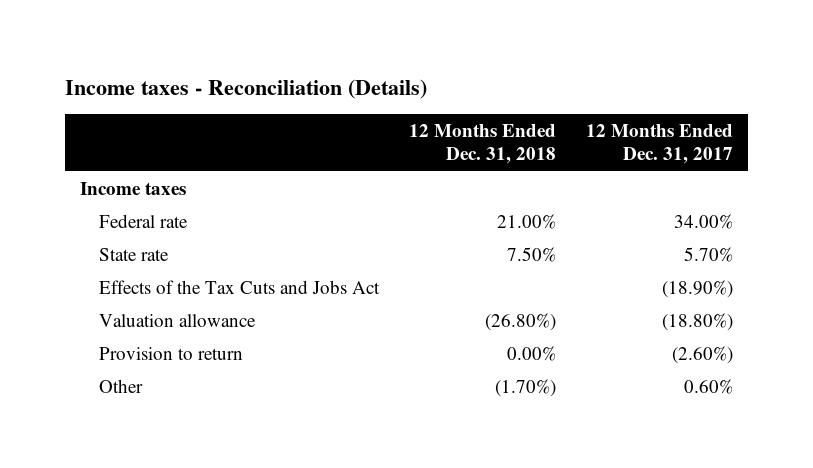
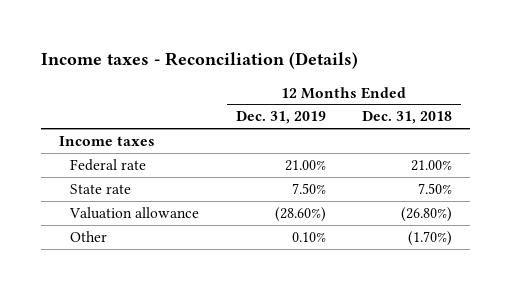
[586,123,734,165] 12 Months Ended Dec. 31, 2017 -> none
none -> [235,111,326,125] Dec. 31, 2019
[99,279,381,294] Effects of the Tax Cuts and Jobs Act -> none
[99,346,244,360] Provision to return -> none

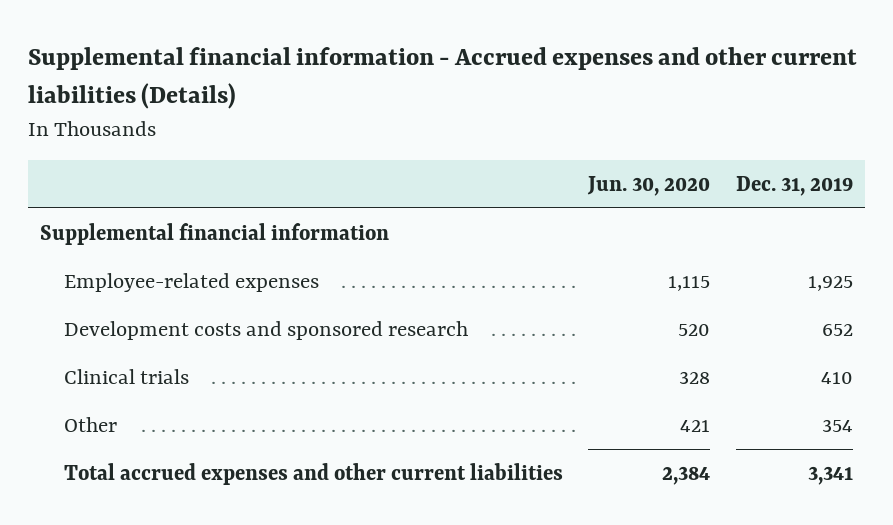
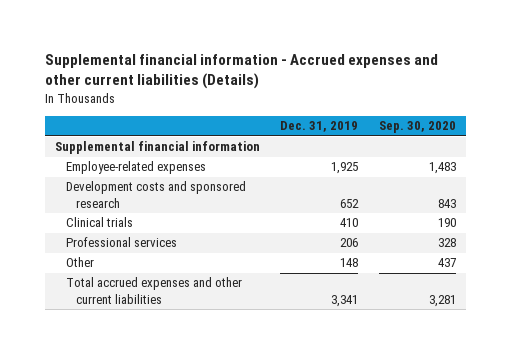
[587,175,711,196] Jun. 30, 2020 -> none
none -> [378,121,456,134] Sep. 30, 2020
none -> [65,237,177,248] Professional services
[821,418,853,432] 354 -> [340,258,359,268] 148

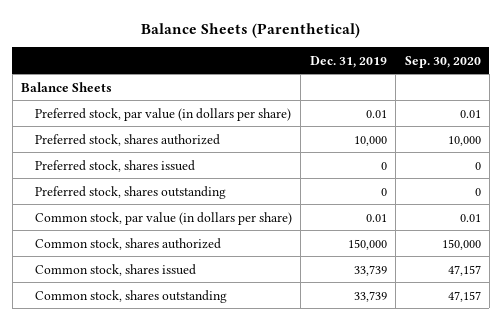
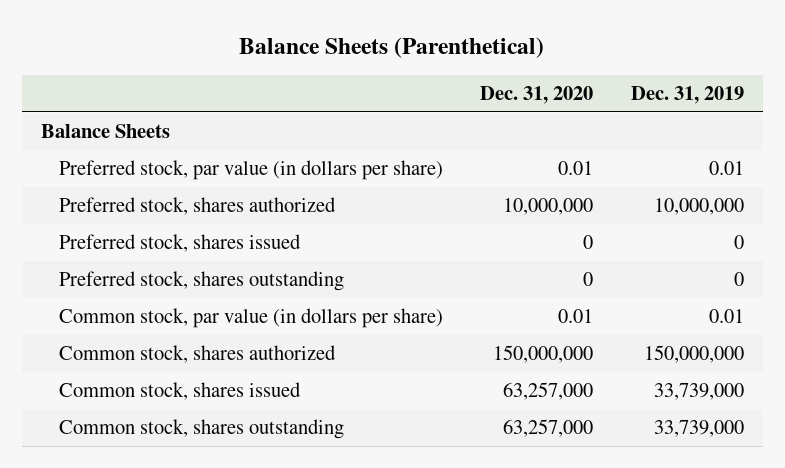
[404,55,481,68] Sep. 30, 2020 -> none
none -> [480,85,594,104] Dec. 31, 2020
[353,135,387,146] 10,000 -> [653,198,744,216] 10,000,000
[347,238,387,250] 150,000 -> [643,345,744,364] 150,000,000
[353,264,387,276] 33,739 -> [653,383,744,401] 33,739,000
[353,290,387,302] 33,739 -> [653,420,744,438] 33,739,000

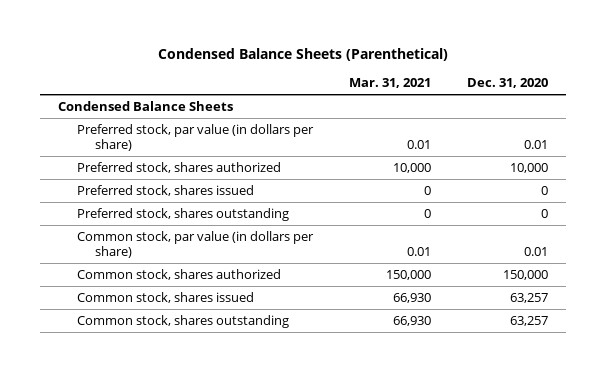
[239,37,545,59] Balance Sheets (Parenthetical) -> [157,48,448,62] Condensed Balance Sheets (Parenthetical)
[630,85,744,104] Dec. 31, 2019 -> none
none -> [348,78,431,89] Mar. 31, 2021
[40,124,170,139] Balance Sheets -> [58,100,234,111] Condensed Balance Sheets
[503,198,594,216] 10,000,000 -> [509,162,548,173] 10,000
[493,345,594,364] 150,000,000 -> [502,269,548,280] 150,000
[503,382,594,401] 63,257,000 -> [509,292,548,303] 63,257
[503,419,594,438] 63,257,000 -> [509,315,548,326] 63,257

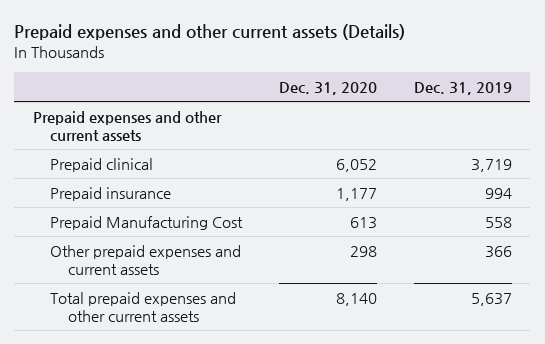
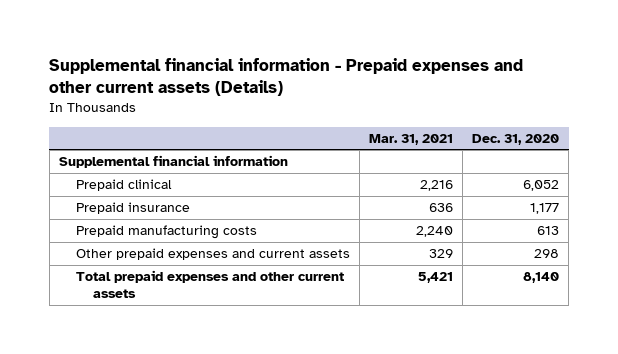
[14,24,406,41] Prepaid expenses and other current assets (Details) -> [49,58,524,97] Supplemental financial information - Prepaid expenses and other current assets (Details)
[413,81,512,95] Dec. 31, 2019 -> none
none -> [368,133,453,145] Mar. 31, 2021
[32,110,222,141] Prepaid expenses and other current assets -> none
none -> [58,155,288,169] Supplemental financial information
[50,215,244,230] Prepaid Manufacturing Cost -> [75,225,257,240] Prepaid manufacturing costs

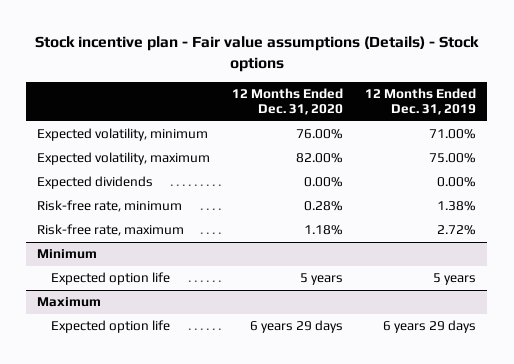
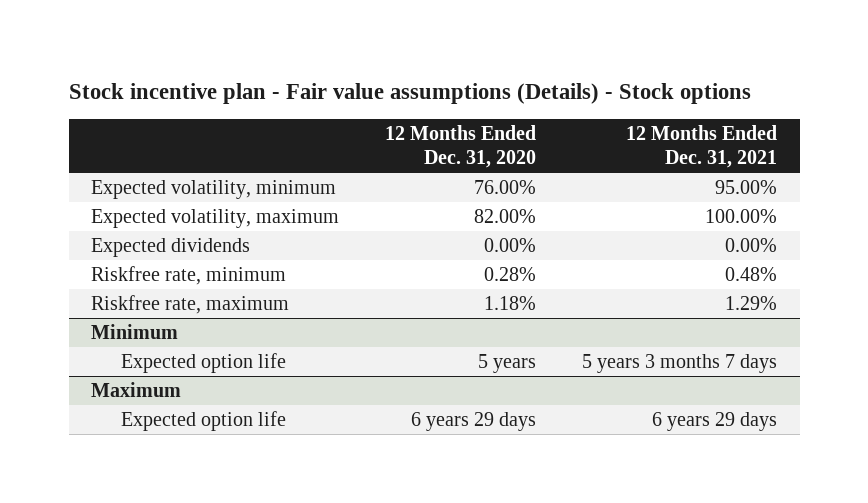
[365,87,477,116] 12 Months Ended Dec. 31, 2019 -> none
none -> [625,125,777,168] 12 Months Ended Dec. 31, 2021
[37,200,183,213] Risk-free rate, minimum -> [91,266,287,286] Riskfree rate, minimum
[37,224,185,237] Risk-free rate, maximum -> [91,295,290,315] Riskfree rate, maximum

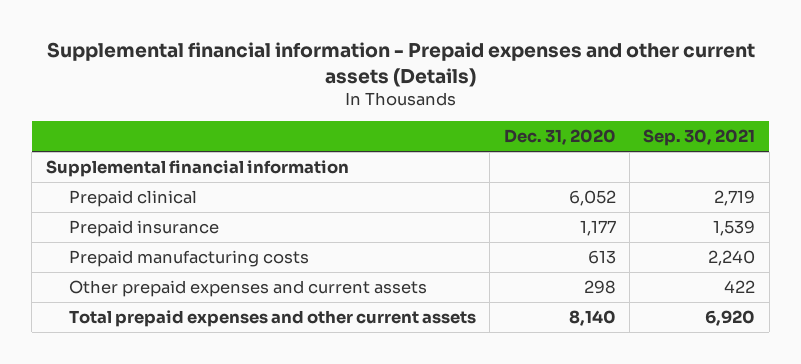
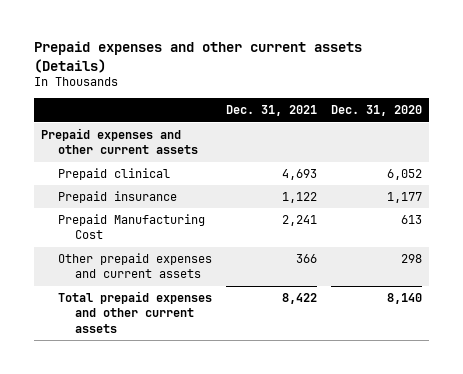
[46,42,755,87] Supplemental financial information - Prepaid expenses and other current assets (Details) -> [33,41,362,73] Prepaid expenses and other current assets (Details)
[643,129,756,147] Sep. 30, 2021 -> none
none -> [225,105,317,117] Dec. 31, 2021
[45,160,349,178] Supplemental financial information -> none
none -> [40,127,198,155] Prepaid expenses and other current assets
[68,250,309,268] Prepaid manufacturing costs -> [57,213,205,240] Prepaid Manufacturing Cost

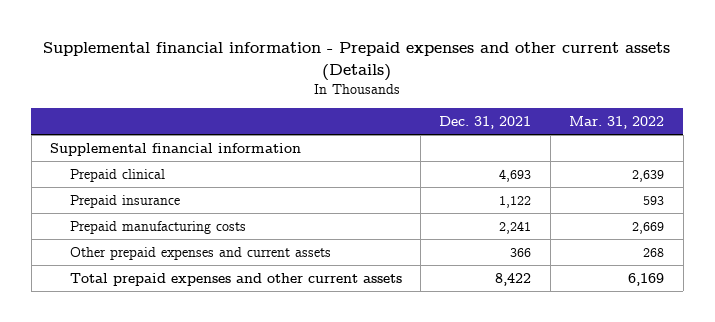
[33,41,362,73] Prepaid expenses and other current assets (Details) -> [43,42,671,81] Supplemental financial information - Prepaid expenses and other current assets (Details)
[330,105,422,117] Dec. 31, 2020 -> none
none -> [569,116,665,130] Mar. 31, 2022
[40,127,198,155] Prepaid expenses and other current assets -> none
none -> [50,143,302,157] Supplemental financial information
[57,213,205,240] Prepaid Manufacturing Cost -> [69,221,246,235] Prepaid manufacturing costs

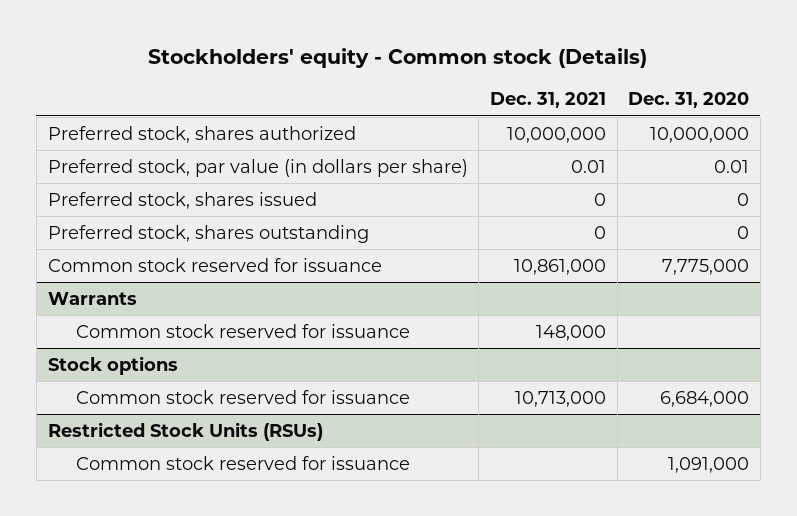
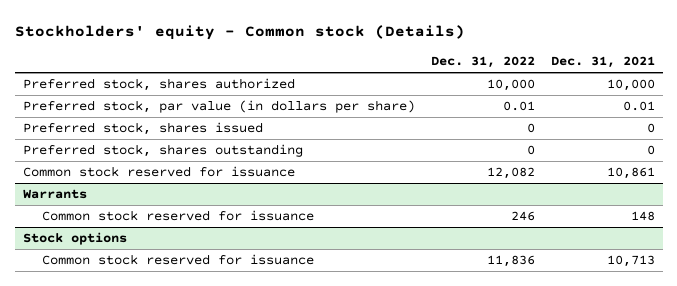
[628,92,750,109] Dec. 31, 2020 -> none
none -> [430,56,535,69] Dec. 31, 2022
[506,126,606,143] 10,000,000 -> [606,79,655,92] 10,000
[513,258,606,275] 10,861,000 -> [606,167,655,180] 10,861
[535,324,606,341] 148,000 -> [630,211,655,222] 148
[47,421,323,441] Restricted Stock Units (RSUs) -> none
[75,455,410,470] Common stock reserved for issuance -> none
[514,390,606,407] 10,713,000 -> [606,255,655,268] 10,713

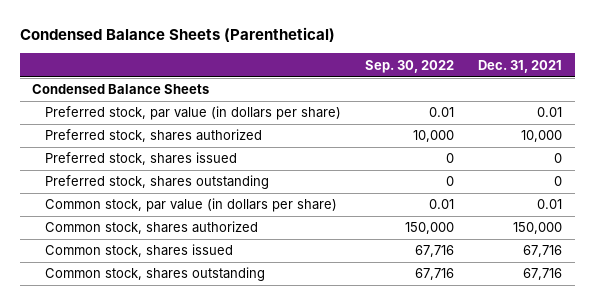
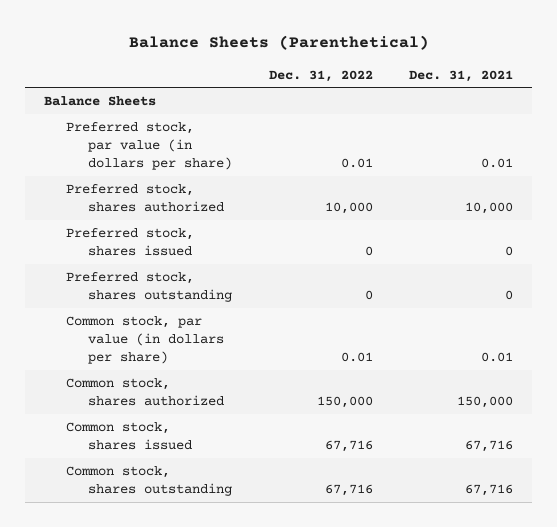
[20,27,336,43] Condensed Balance Sheets (Parenthetical) -> [128,35,429,51] Balance Sheets (Parenthetical)
[365,59,455,73] Sep. 30, 2022 -> none
none -> [268,69,373,82] Dec. 31, 2022
[32,84,210,95] Condensed Balance Sheets -> [43,96,156,107] Balance Sheets

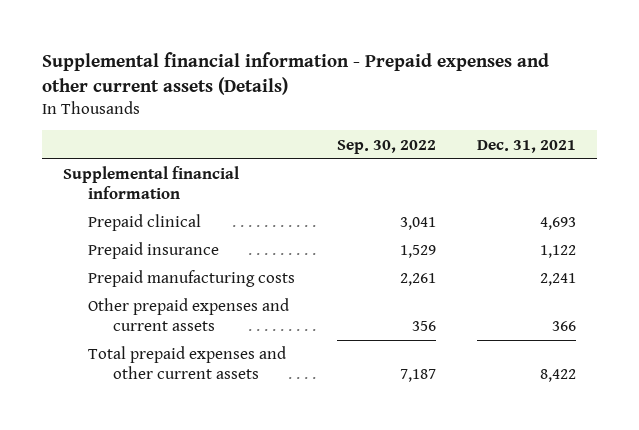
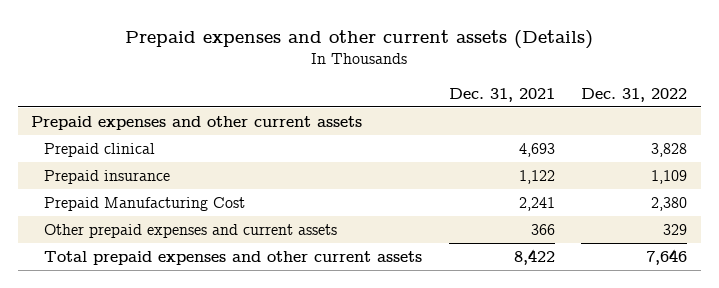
[41,52,549,96] Supplemental financial information - Prepaid expenses and other current assets (Details) -> [125,29,594,49] Prepaid expenses and other current assets (Details)
[336,139,436,154] Sep. 30, 2022 -> none
none -> [581,87,688,102] Dec. 31, 2022
[62,166,239,199] Supplemental financial information -> none
none -> [31,116,363,131] Prepaid expenses and other current assets
[88,270,296,288] Prepaid manufacturing costs -> [44,197,246,212] Prepaid Manufacturing Cost

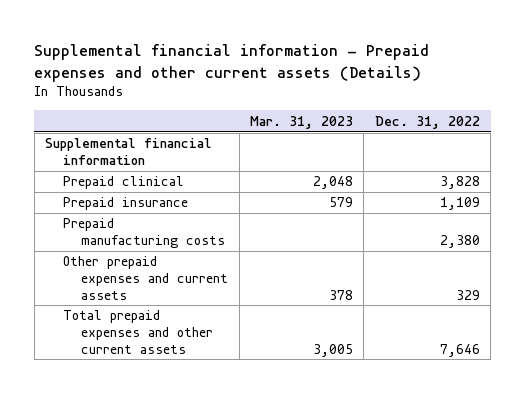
[125,29,594,49] Prepaid expenses and other current assets (Details) -> [34,44,430,82] Supplemental financial information - Prepaid expenses and other current assets (Details)
[448,87,555,102] Dec. 31, 2021 -> none
none -> [250,115,354,129] Mar. 31, 2023
[31,116,363,131] Prepaid expenses and other current assets -> none
none -> [45,138,213,166] Supplemental financial information
[44,197,246,212] Prepaid Manufacturing Cost -> [63,218,226,249] Prepaid manufacturing costs

